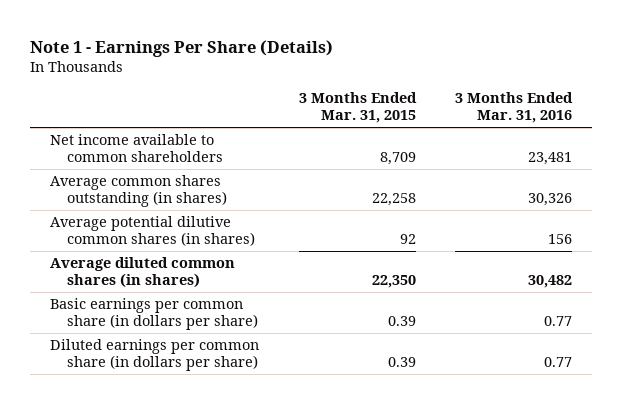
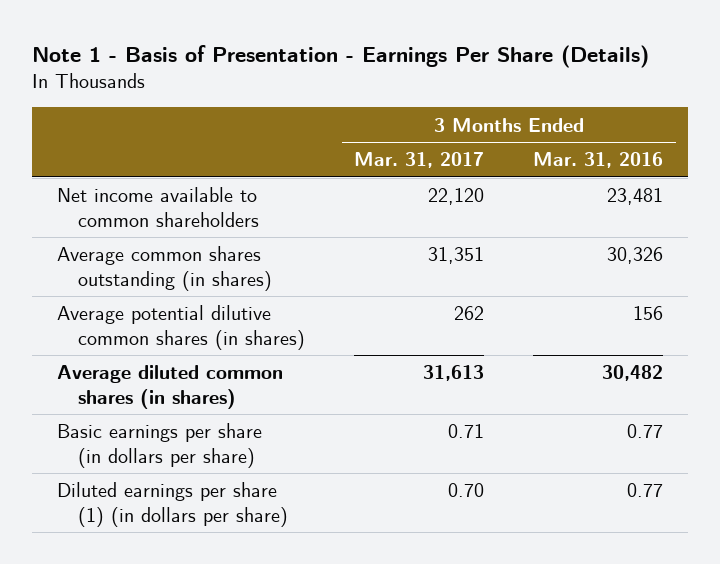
[30,39,334,57] Note 1 - Earnings Per Share (Details) -> [32,45,650,69] Note 1 - Basis of Presentation - Earnings Per Share (Details)
[298,92,417,124] 3 Months Ended Mar. 31, 2015 -> none
none -> [353,152,484,169] Mar. 31, 2017
[50,298,259,331] Basic earnings per common share (in dollars per share) -> [56,423,262,468] Basic earnings per share (in dollars per share)
[50,339,260,372] Diluted earnings per common share (in dollars per share) -> [56,482,288,527] Diluted earnings per share (1) (in dollars per share)

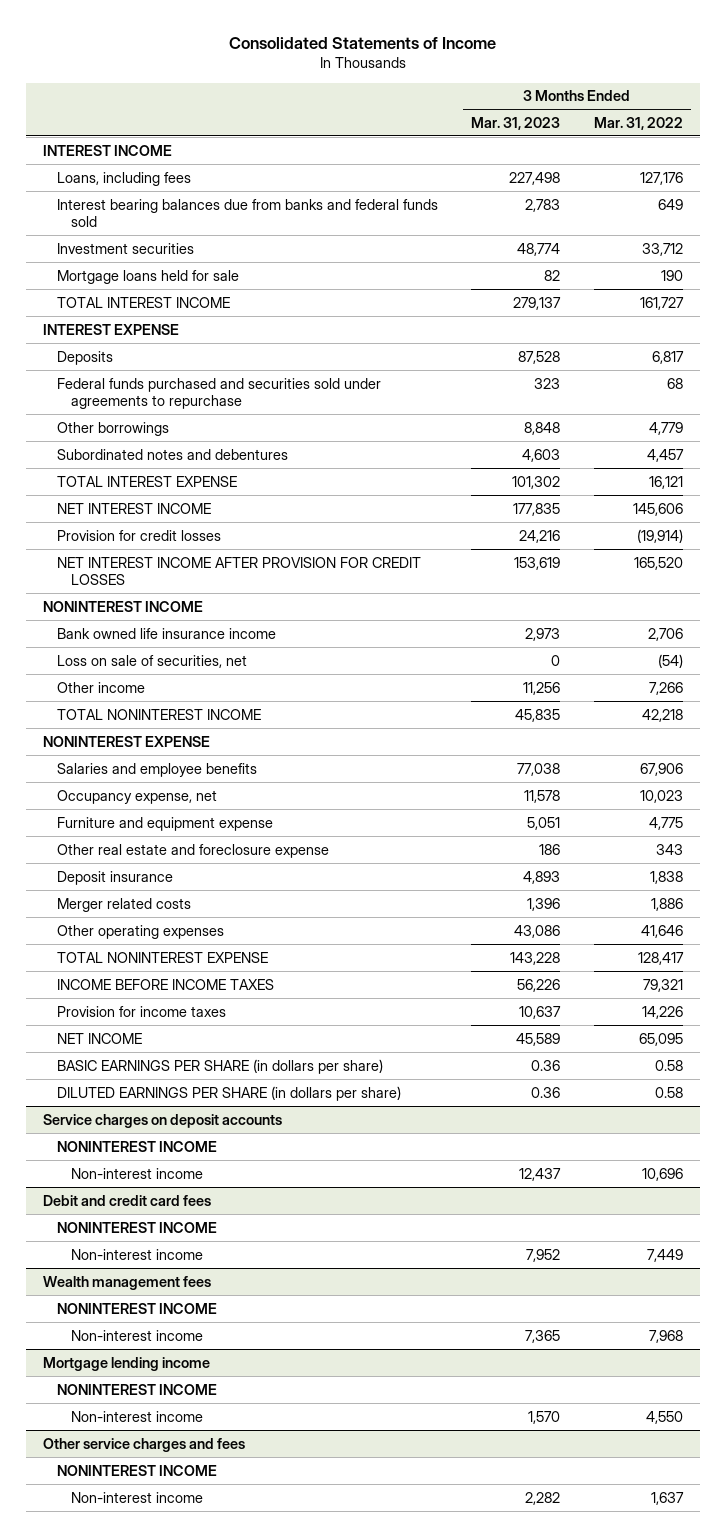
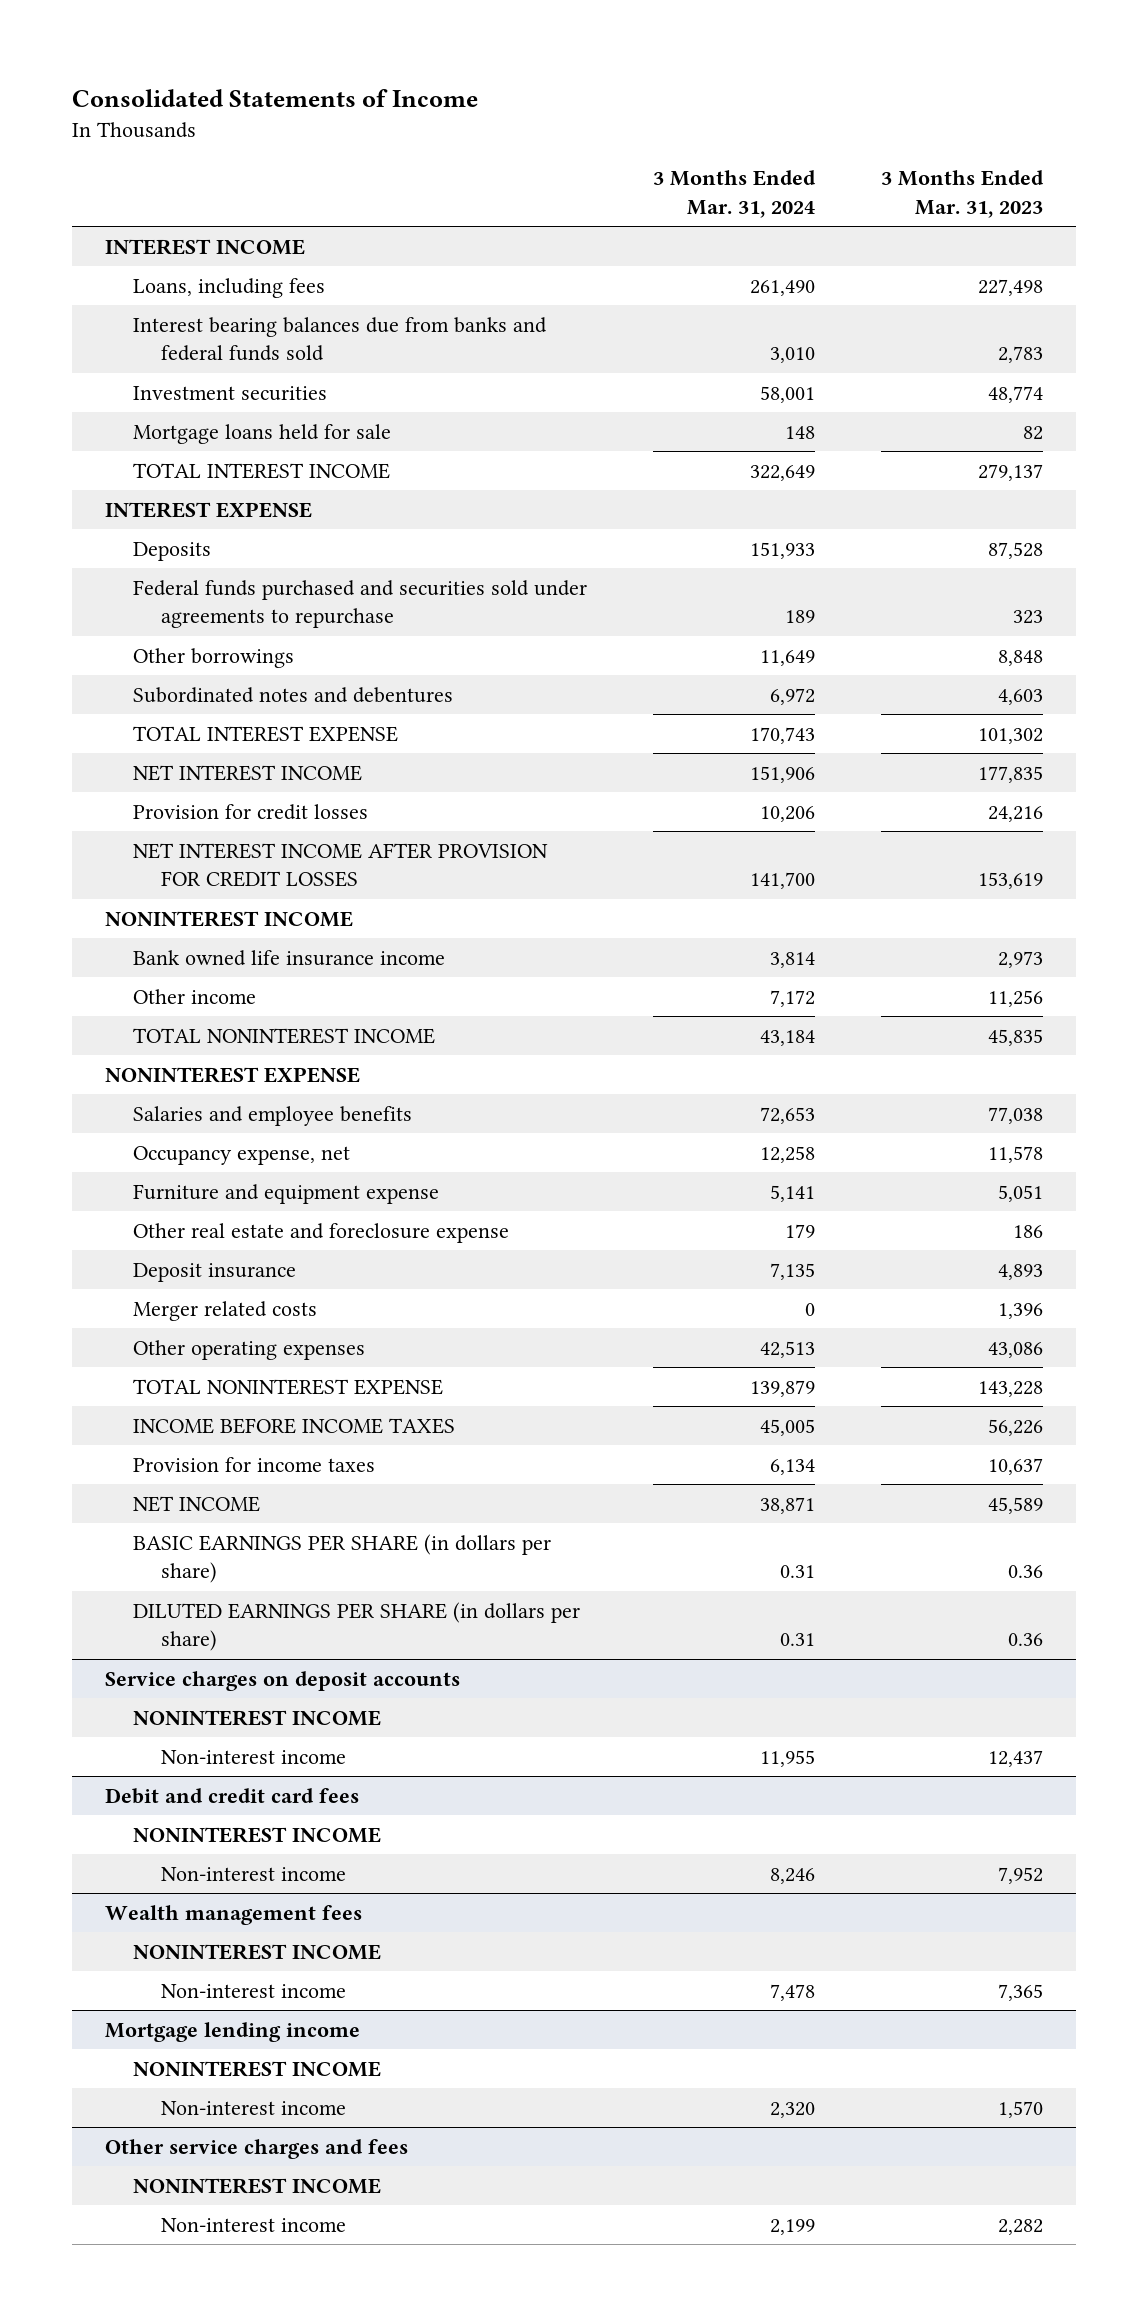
[593,116,683,130] Mar. 31, 2022 -> none
none -> [652,170,816,218] 3 Months Ended Mar. 31, 2024
[56,654,247,668] Loss on sale of securities, net -> none

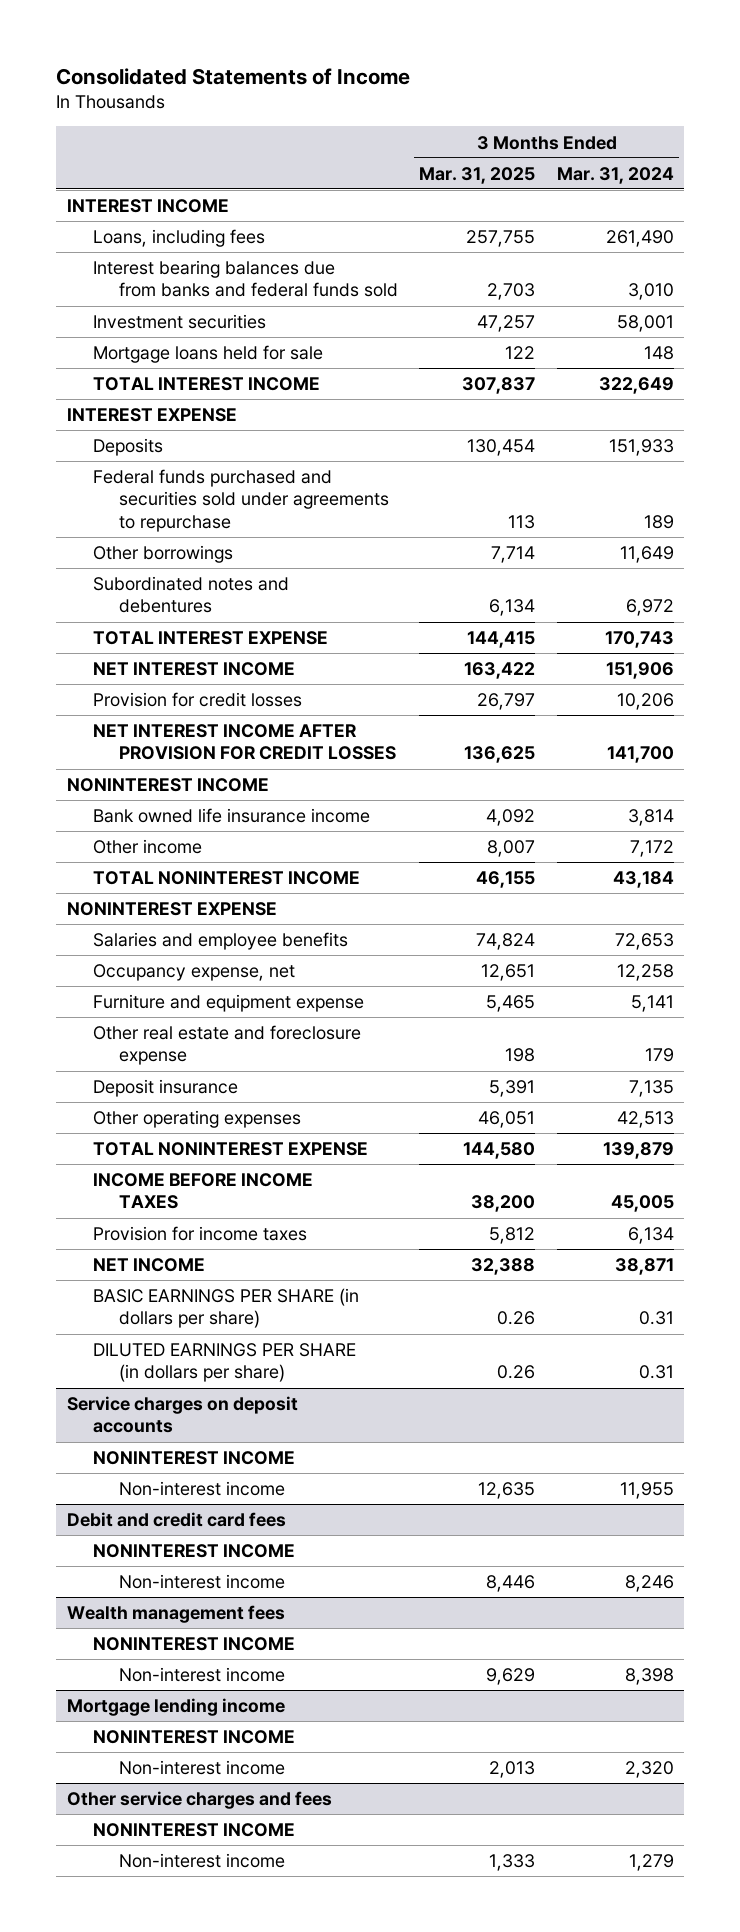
[880,170,1044,218] 3 Months Ended Mar. 31, 2023 -> none
none -> [419,166,536,184] Mar. 31, 2025
[133,1300,318,1321] Merger related costs -> none
[769,1983,815,2001] 7,478 -> [624,1668,674,1686] 8,398
[769,2218,815,2235] 2,199 -> [628,1854,674,1872] 1,279

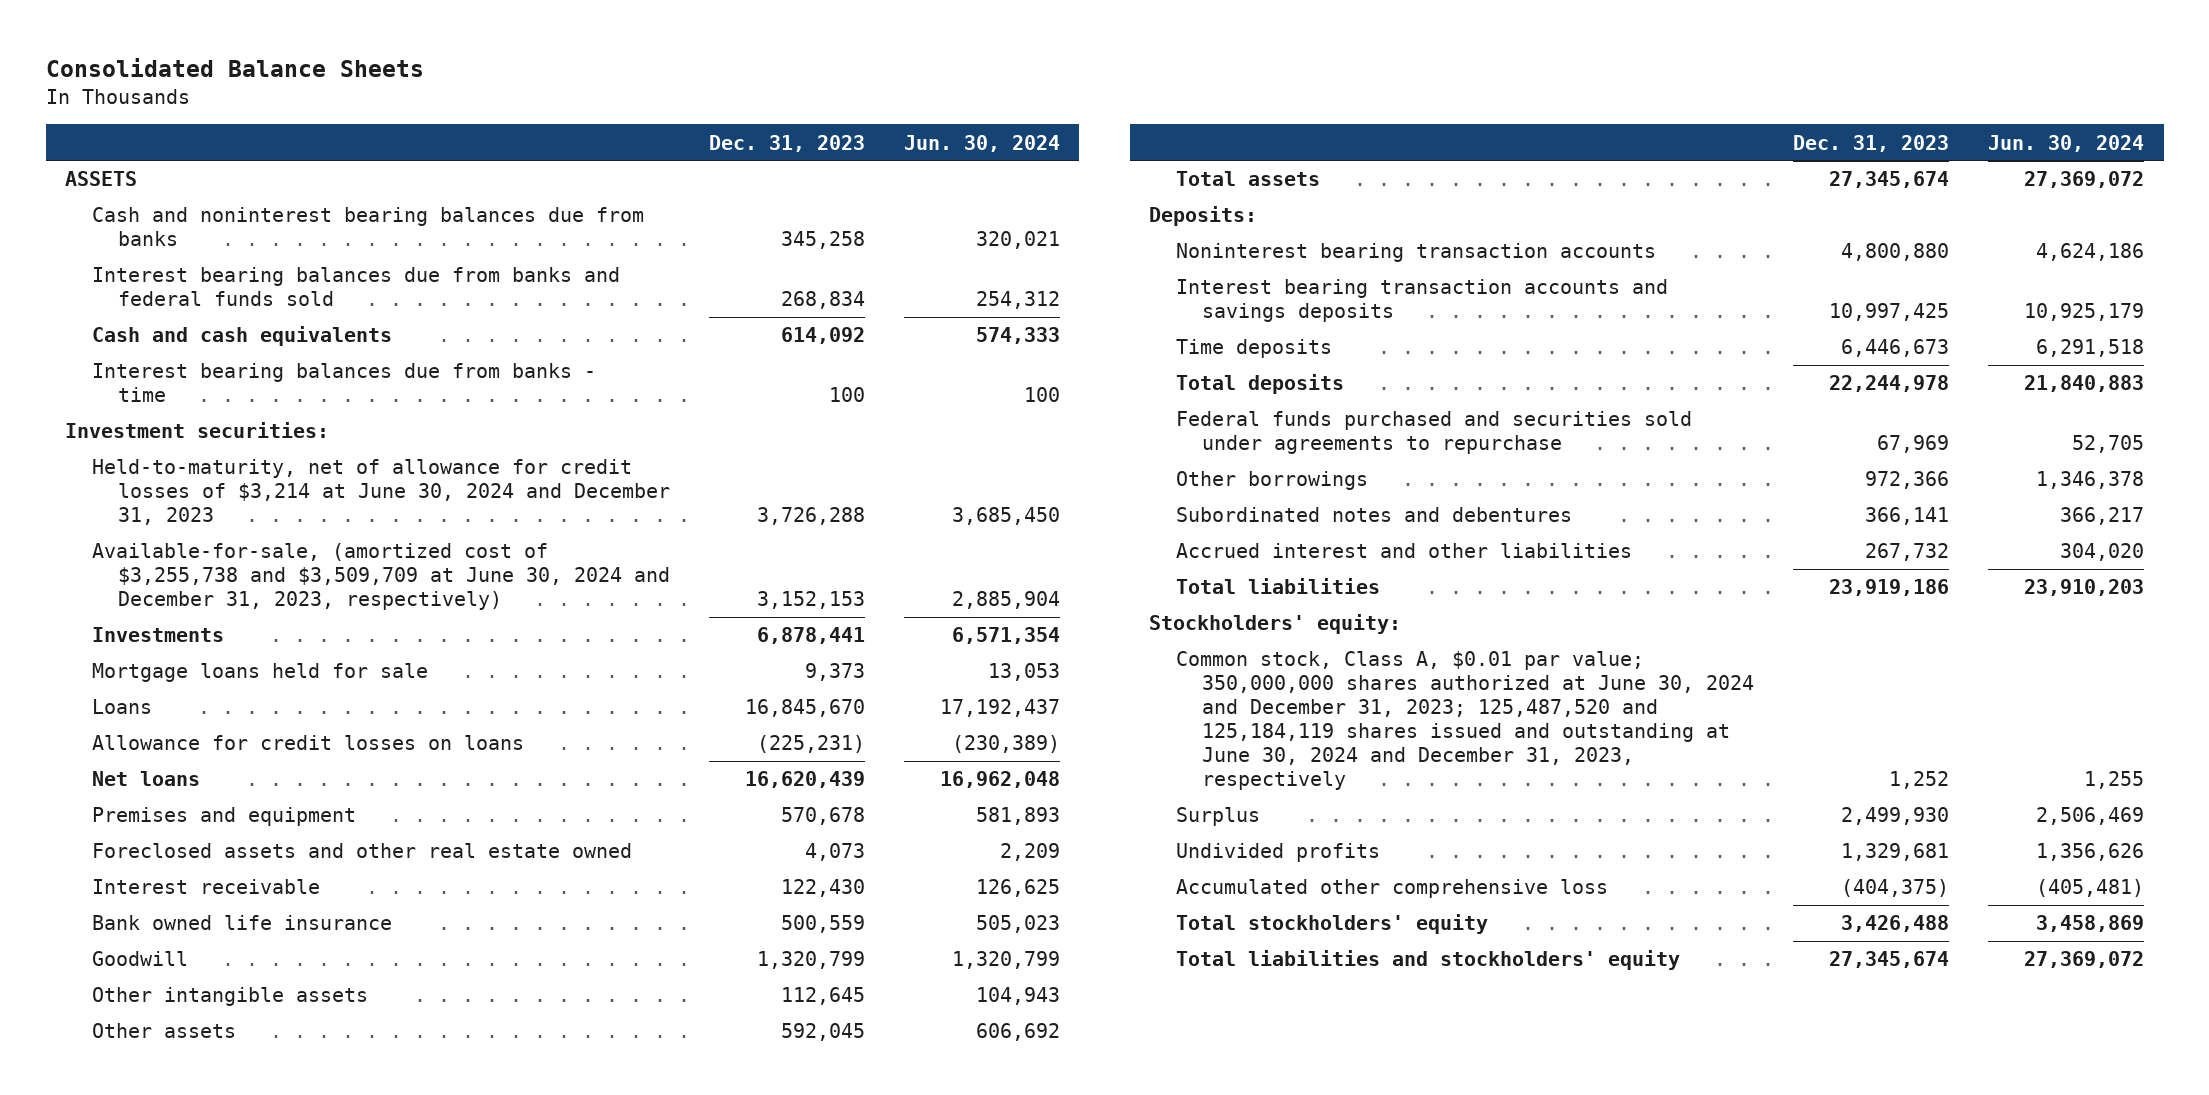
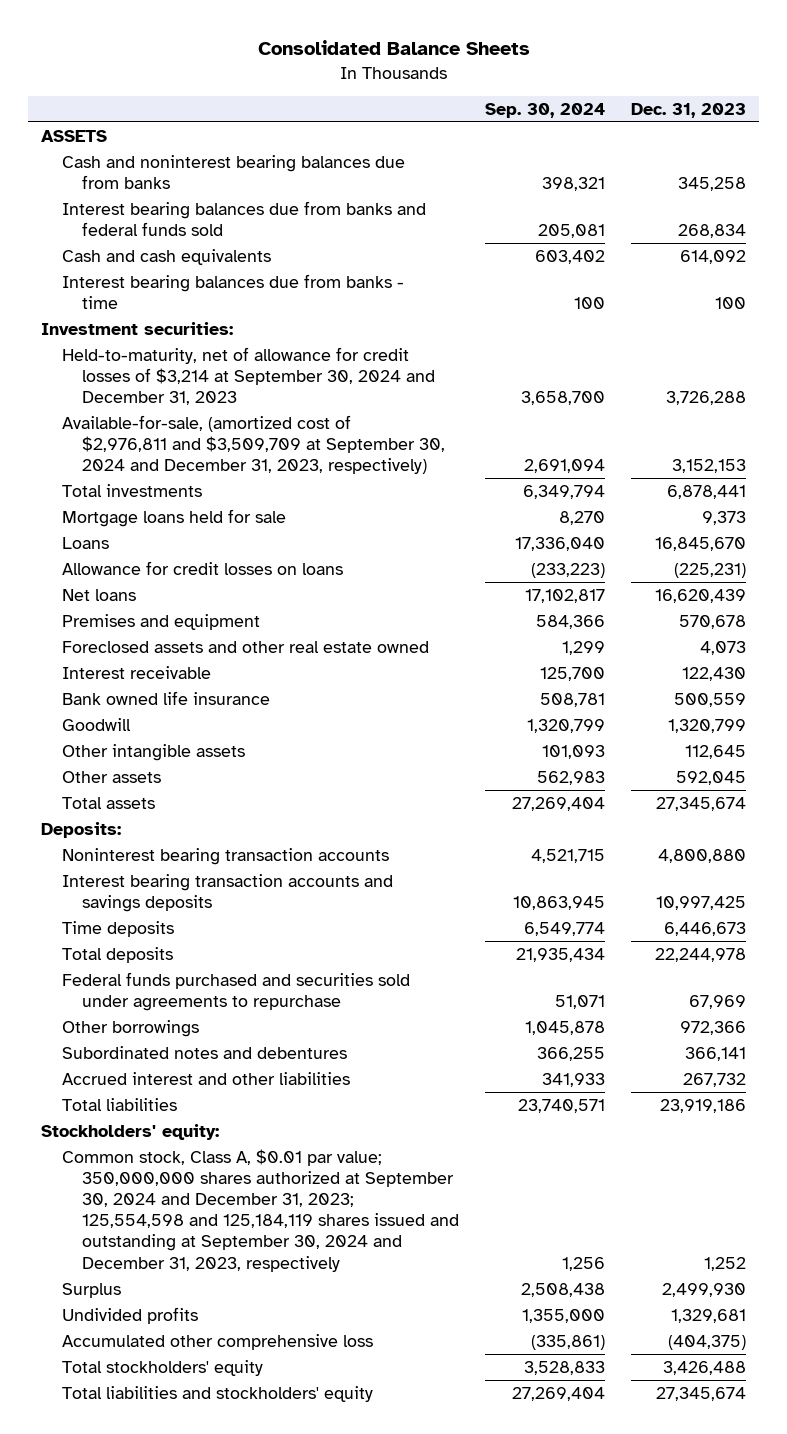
[904,134,1061,152] Jun. 30, 2024 -> none
none -> [484,102,605,118] Sep. 30, 2024
[91,459,671,526] Held-to-maturity, net of allowance for credit losses of $3,214 at June 30, 2024 and December 31, 2023 -> [61,346,436,406] Held-to-maturity, net of allowance for credit losses of $3,214 at September 30, 2024 and December 31, 2023
[91,543,671,611] Available-for-sale, (amortized cost of $3,255,738 and $3,509,709 at June 30, 2024 and December 31, 2023, respectively) -> [61,414,446,475] Available-for-sale, (amortized cost of $2,976,811 and $3,509,709 at September 30, 2024 and December 31, 2023, respectively)
[91,627,224,643] Investments -> [61,483,202,497] Total investments
[1175,651,1755,791] Common stock, Class A, $0.01 par value; 350,000,000 shares authorized at June 30, 2024 and December 31, 2023; 125,487,520 and 125,184,119 shares issued and outstanding at June 30, 2024 and December 31, 2023, respectively -> [61,1148,460,1272] Common stock, Class A, $0.01 par value; 350,000,000 shares authorized at September 30, 2024 and December 31, 2023; 125,554,598 and 125,184,119 shares issued and outstanding at September 30, 2024 and December 31, 2023, respectively

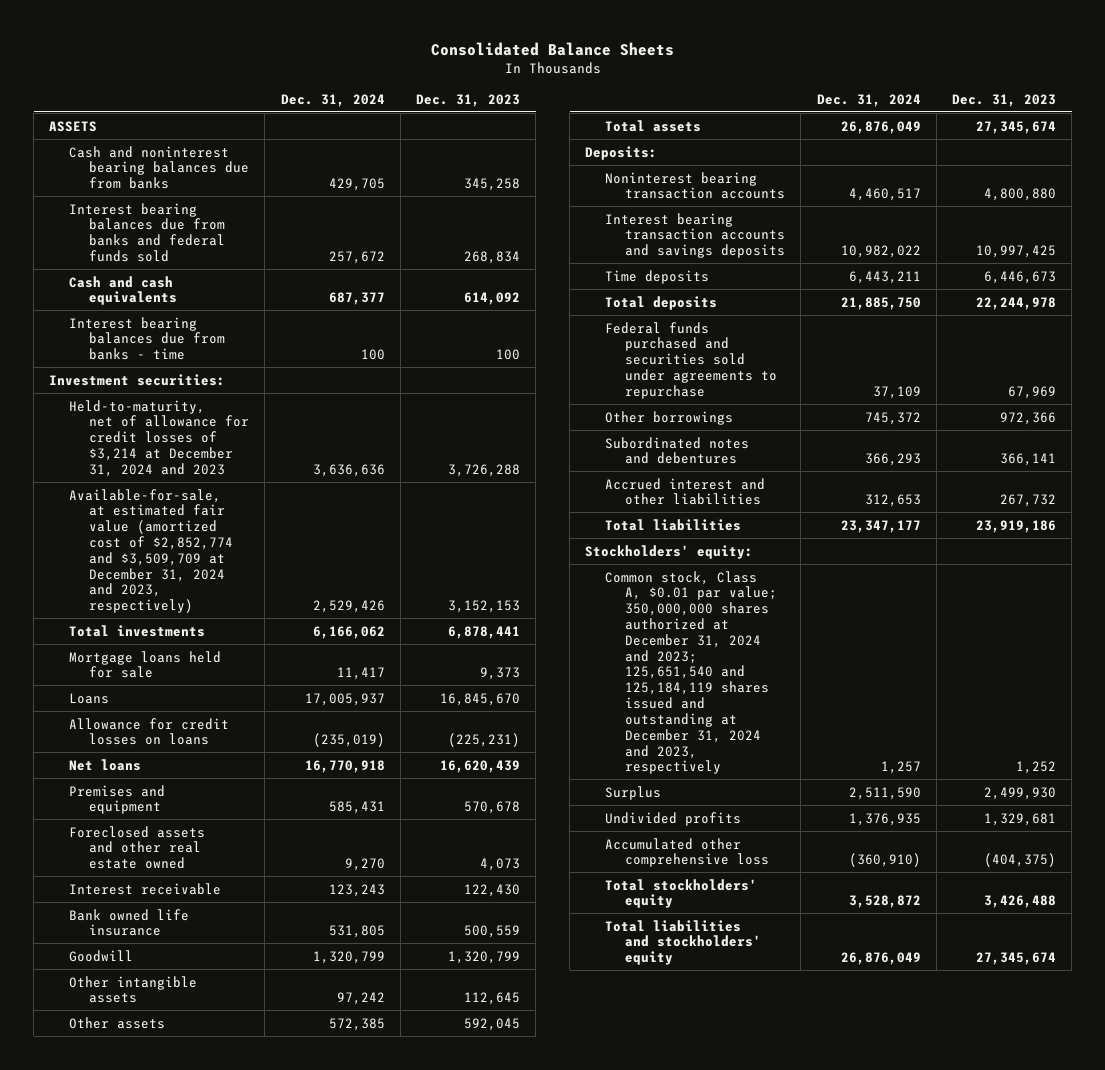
[484,102,605,118] Sep. 30, 2024 -> none
none -> [280,93,385,107] Dec. 31, 2024
[61,346,436,406] Held-to-maturity, net of allowance for credit losses of $3,214 at September 30, 2024 and December 31, 2023 -> [69,399,250,477] Held-to-maturity, net of allowance for credit losses of $3,214 at December 31, 2024 and 2023
[61,414,446,475] Available-for-sale, (amortized cost of $2,976,811 and $3,509,709 at September 30, 2024 and December 31, 2023, respectively) -> [69,488,234,614] Available-for-sale, at estimated fair value (amortized cost of $2,852,774 and $3,509,709 at December 31, 2024 and 2023, respectively)
[61,1148,460,1272] Common stock, Class A, $0.01 par value; 350,000,000 shares authorized at September 30, 2024 and December 31, 2023; 125,554,598 and 125,184,119 shares issued and outstanding at September 30, 2024 and December 31, 2023, respectively -> [605,570,778,775] Common stock, Class A, $0.01 par value; 350,000,000 shares authorized at December 31, 2024 and 2023; 125,651,540 and 125,184,119 shares issued and outstanding at December 31, 2024 and 2023, respectively

